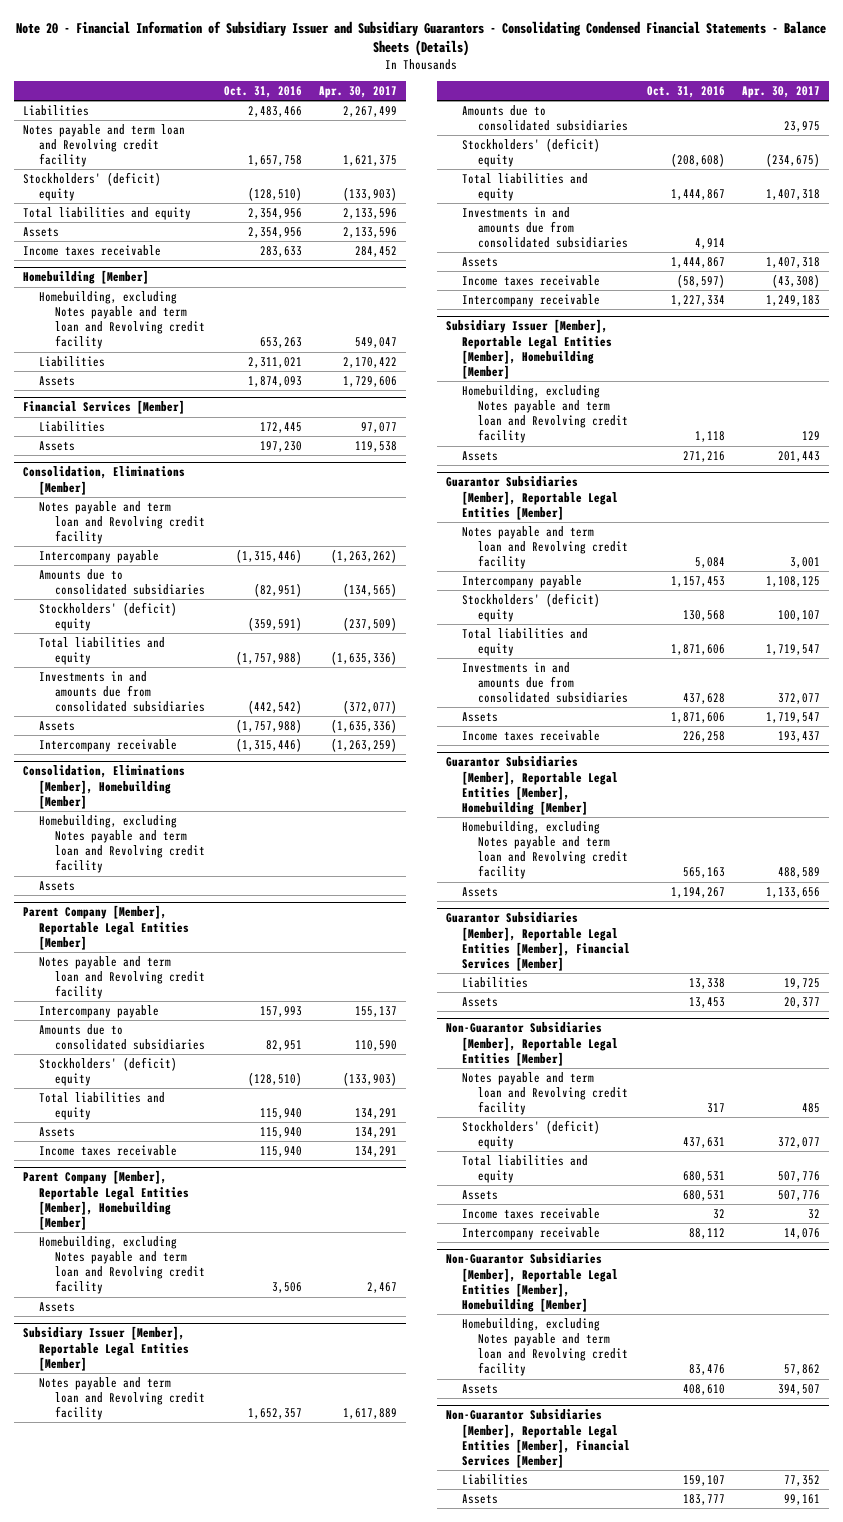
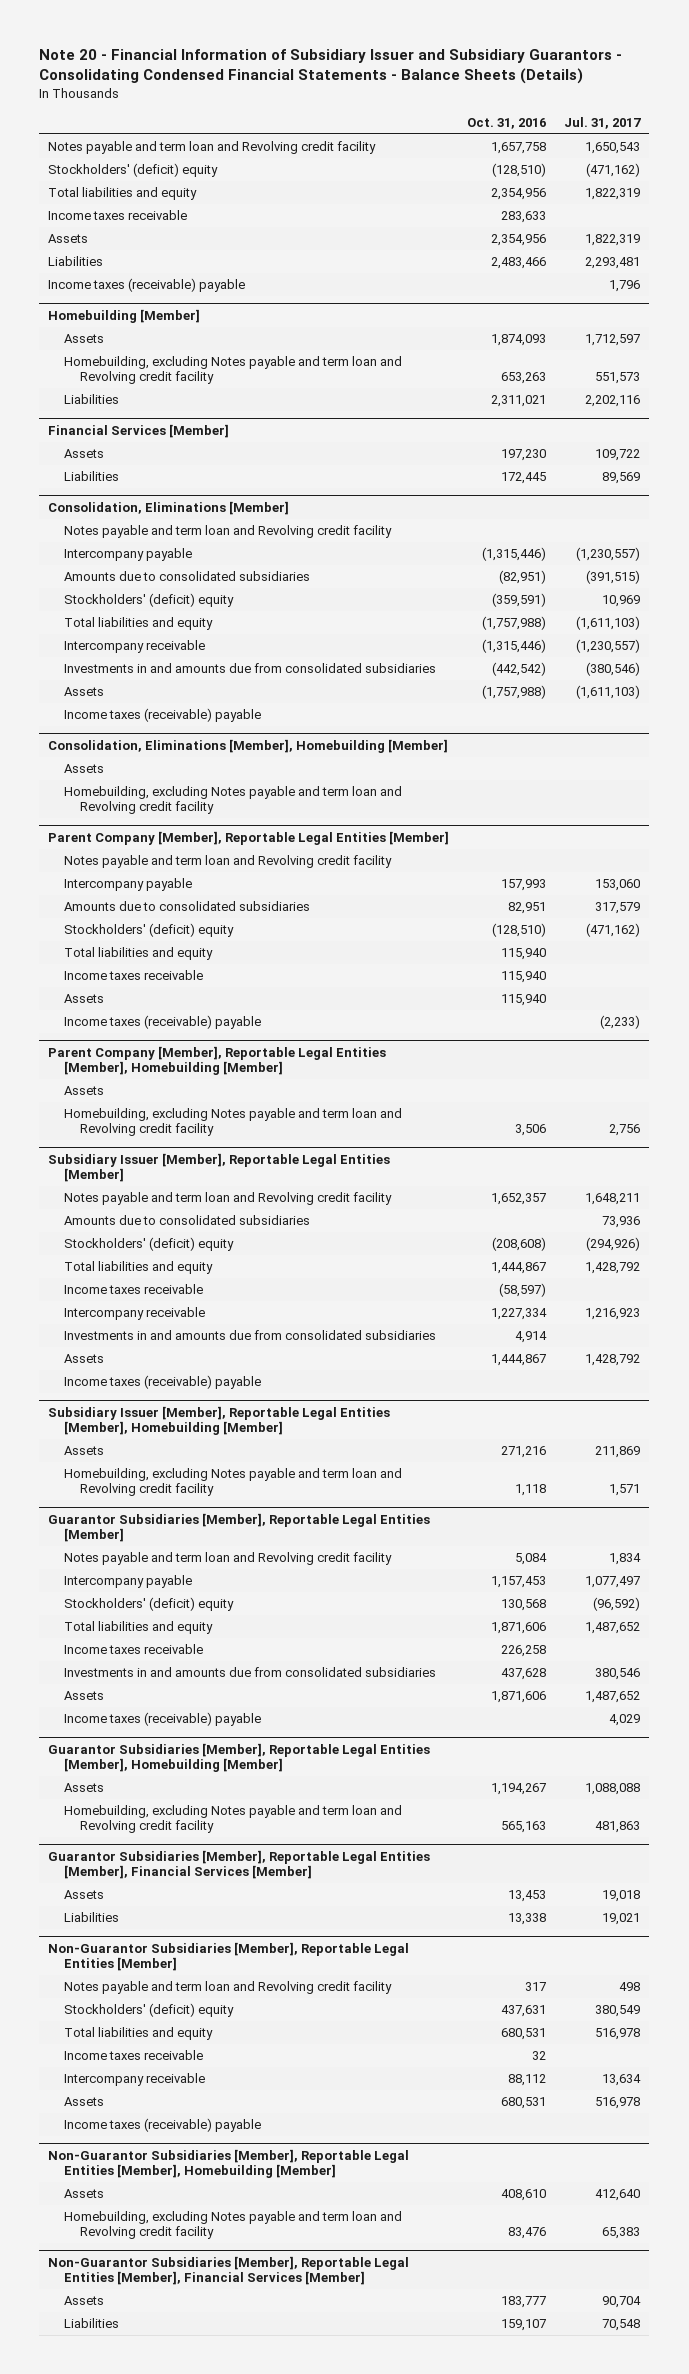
[319,86,398,99] Apr. 30, 2017 -> none
none -> [564,116,642,129] Jul. 31, 2017
[22,226,59,237] Assets -> [48,234,89,244] Assets
[22,104,89,116] Liabilities -> [48,256,104,267] Liabilities
none -> [48,278,246,293] Income taxes (receivable) payable
[38,375,75,386] Assets -> [64,334,105,344] Assets
[38,420,105,432] Liabilities -> [64,471,120,482] Liabilities
[38,738,177,752] Intercompany receivable -> [64,640,206,654] Intercompany receivable
none -> [64,708,262,723] Income taxes (receivable) payable
[38,814,206,874] Homebuilding, excluding Notes payable and term loan and Revolving credit facility -> [64,786,403,815] Homebuilding, excluding Notes payable and term loan and Revolving credit facility
[38,1126,75,1137] Assets -> [64,994,105,1004] Assets
none -> [64,1015,262,1030] Income taxes (receivable) payable
[38,1235,206,1295] Homebuilding, excluding Notes payable and term loan and Revolving credit facility -> [64,1108,403,1137] Homebuilding, excluding Notes payable and term loan and Revolving credit facility
[461,206,628,249] Investments in and amounts due from consolidated subsidiaries -> [64,1330,437,1341] Investments in and amounts due from consolidated subsidiaries
[461,256,498,267] Assets -> [64,1354,105,1364] Assets
none -> [64,1375,262,1390] Income taxes (receivable) payable
[461,384,628,444] Homebuilding, excluding Notes payable and term loan and Revolving credit facility -> [64,1468,403,1497] Homebuilding, excluding Notes payable and term loan and Revolving credit facility
[461,729,600,741] Income taxes receivable -> [64,1644,204,1655] Income taxes receivable
none -> [64,1712,262,1727] Income taxes (receivable) payable
[461,820,628,880] Homebuilding, excluding Notes payable and term loan and Revolving credit facility -> [64,1805,403,1834] Homebuilding, excluding Notes payable and term loan and Revolving credit facility
[461,976,528,988] Liabilities -> [64,1912,120,1923] Liabilities
[461,1189,498,1200] Assets -> [64,2097,105,2107] Assets
none -> [64,2118,262,2133] Income taxes (receivable) payable
[461,1317,628,1377] Homebuilding, excluding Notes payable and term loan and Revolving credit facility -> [64,2211,403,2240] Homebuilding, excluding Notes payable and term loan and Revolving credit facility
[461,1473,528,1485] Liabilities -> [64,2318,120,2329] Liabilities

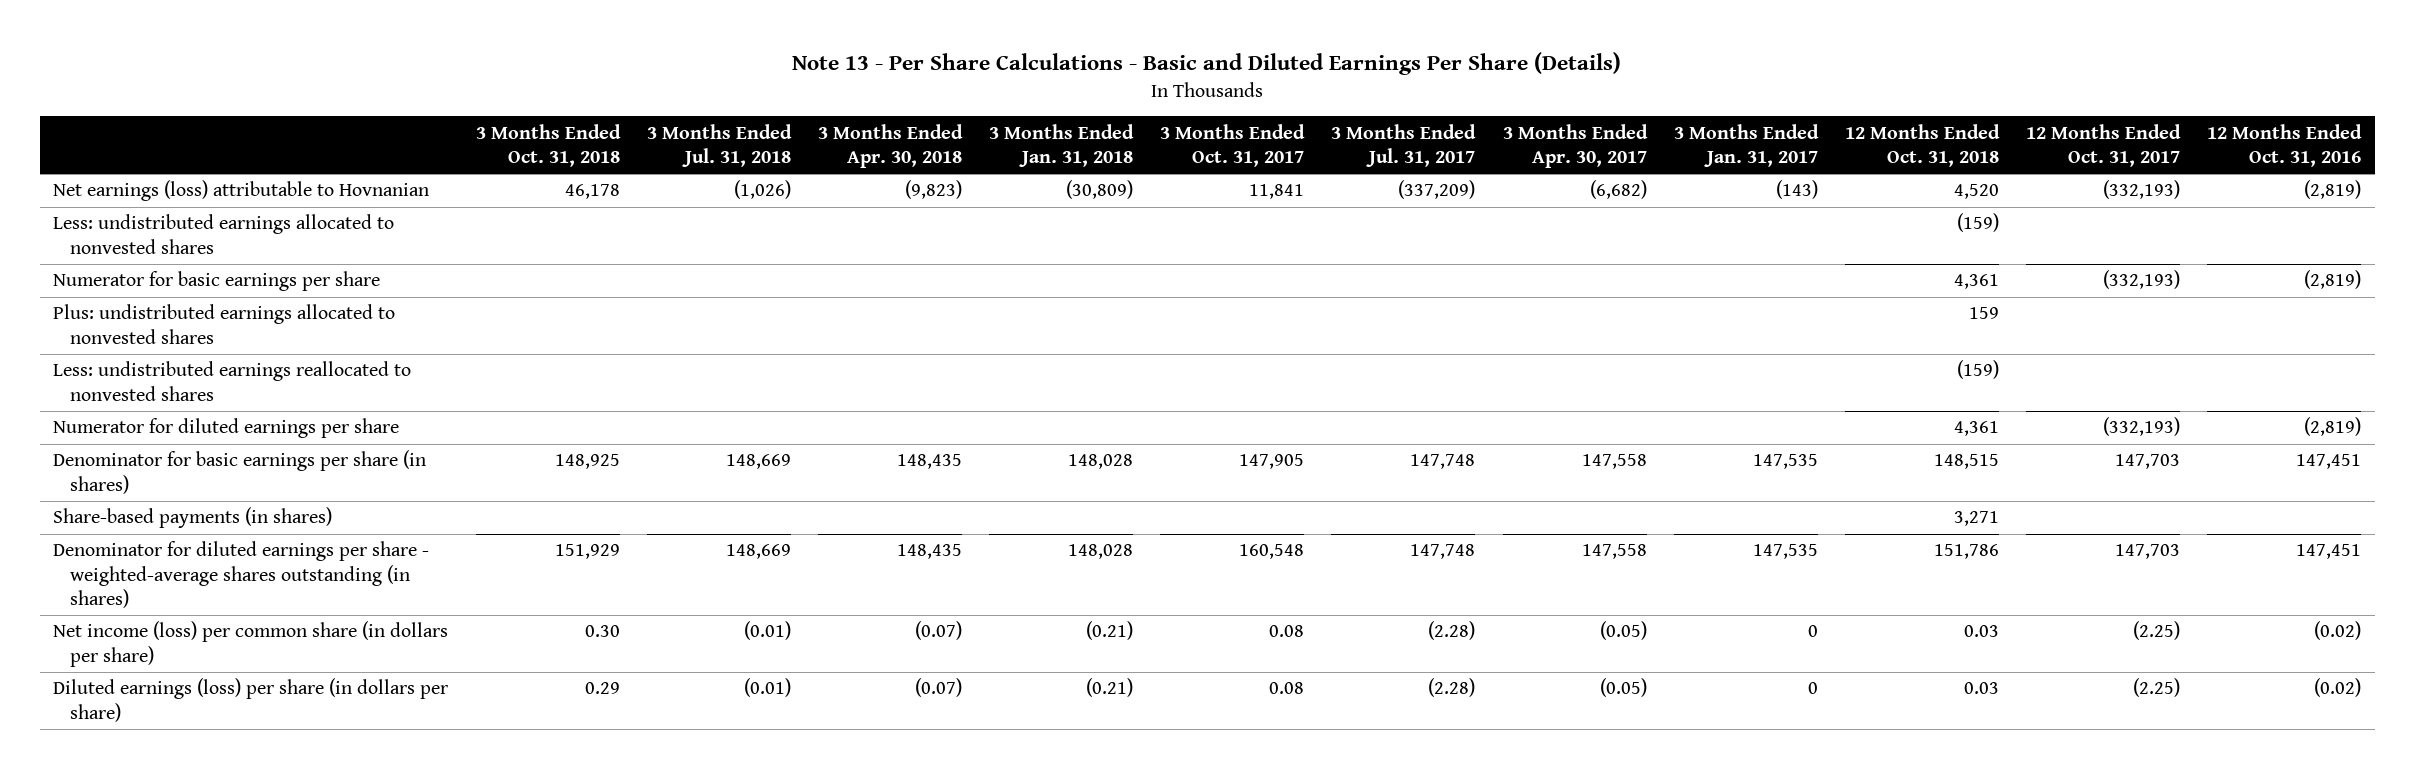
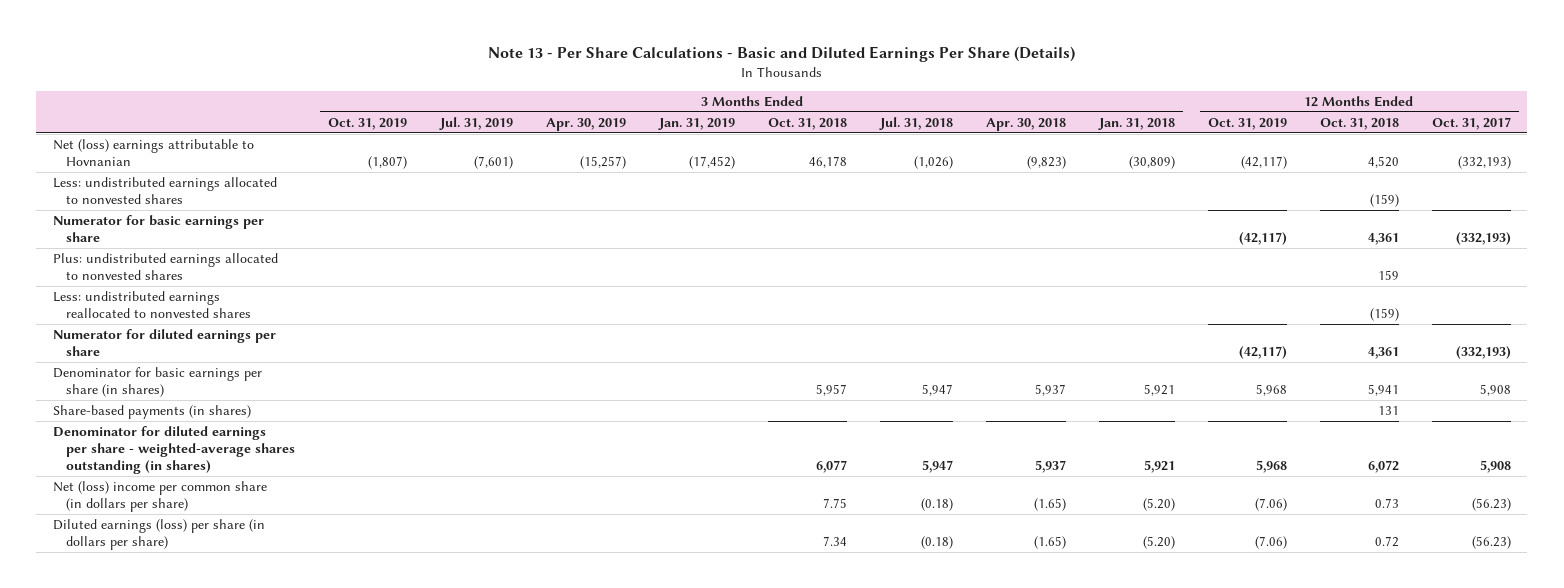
[1160,123,1306,168] 3 Months Ended Oct. 31, 2017 -> none
[1331,123,1477,168] 3 Months Ended Jul. 31, 2017 -> none
[1502,123,1648,169] 3 Months Ended Apr. 30, 2017 -> none
[1673,123,1819,168] 3 Months Ended Jan. 31, 2017 -> none
[2207,123,2363,168] 12 Months Ended Oct. 31, 2016 -> none
none -> [328,117,408,130] Oct. 31, 2019
none -> [439,116,514,130] Jul. 31, 2019
none -> [546,117,627,131] Apr. 30, 2019
none -> [658,117,736,130] Jan. 31, 2019
none -> [1207,117,1287,130] Oct. 31, 2019
[53,180,430,202] Net earnings (loss) attributable to Hovnanian -> [52,138,254,166] Net (loss) earnings attributable to Hovnanian
[554,454,620,470] 148,925 -> [816,383,848,396] 5,957
[725,454,791,470] 148,669 -> [921,383,953,396] 5,947
[896,454,962,470] 148,435 -> [1034,383,1066,396] 5,937
[1068,454,1134,470] 148,028 -> [1143,383,1175,396] 5,921
[1933,454,1999,470] 148,515 -> [1367,383,1399,396] 5,941
[2115,454,2181,470] 147,703 -> [1479,383,1511,396] 5,908
[1953,511,1999,527] 3,271 -> [1377,405,1399,415] 131
[554,544,620,560] 151,929 -> [816,459,848,473] 6,077
[725,544,791,560] 148,669 -> [921,459,953,473] 5,947
[896,544,962,560] 148,435 -> [1034,459,1066,473] 5,937
[1068,544,1134,560] 148,028 -> [1143,459,1175,473] 5,921
[1933,544,1999,560] 151,786 -> [1367,459,1399,473] 6,072
[2115,544,2181,560] 147,703 -> [1479,459,1511,473] 5,908
[53,621,449,667] Net income (loss) per common share (in dollars per share) -> [52,480,267,512] Net (loss) income per common share (in dollars per share)
[584,625,620,638] 0.30 -> [823,497,848,508] 7.75
[743,621,791,641] (0.01) -> [920,497,953,511] (0.18)
[914,621,962,641] (0.07) -> [1033,497,1066,511] (1.65)
[1086,621,1134,641] (0.21) -> [1142,497,1175,511] (5.20)
[1963,625,1999,638] 0.03 -> [1374,497,1399,508] 0.73
[2133,621,2181,641] (2.25) -> [1471,497,1511,511] (56.23)
[584,682,620,695] 0.29 -> [823,535,848,546] 7.34
[743,678,791,698] (0.01) -> [920,535,953,549] (0.18)
[914,678,962,698] (0.07) -> [1033,535,1066,549] (1.65)
[1086,678,1134,698] (0.21) -> [1142,535,1175,549] (5.20)
[1963,682,1999,695] 0.03 -> [1374,535,1399,547] 0.72
[2133,678,2181,698] (2.25) -> [1471,535,1511,549] (56.23)

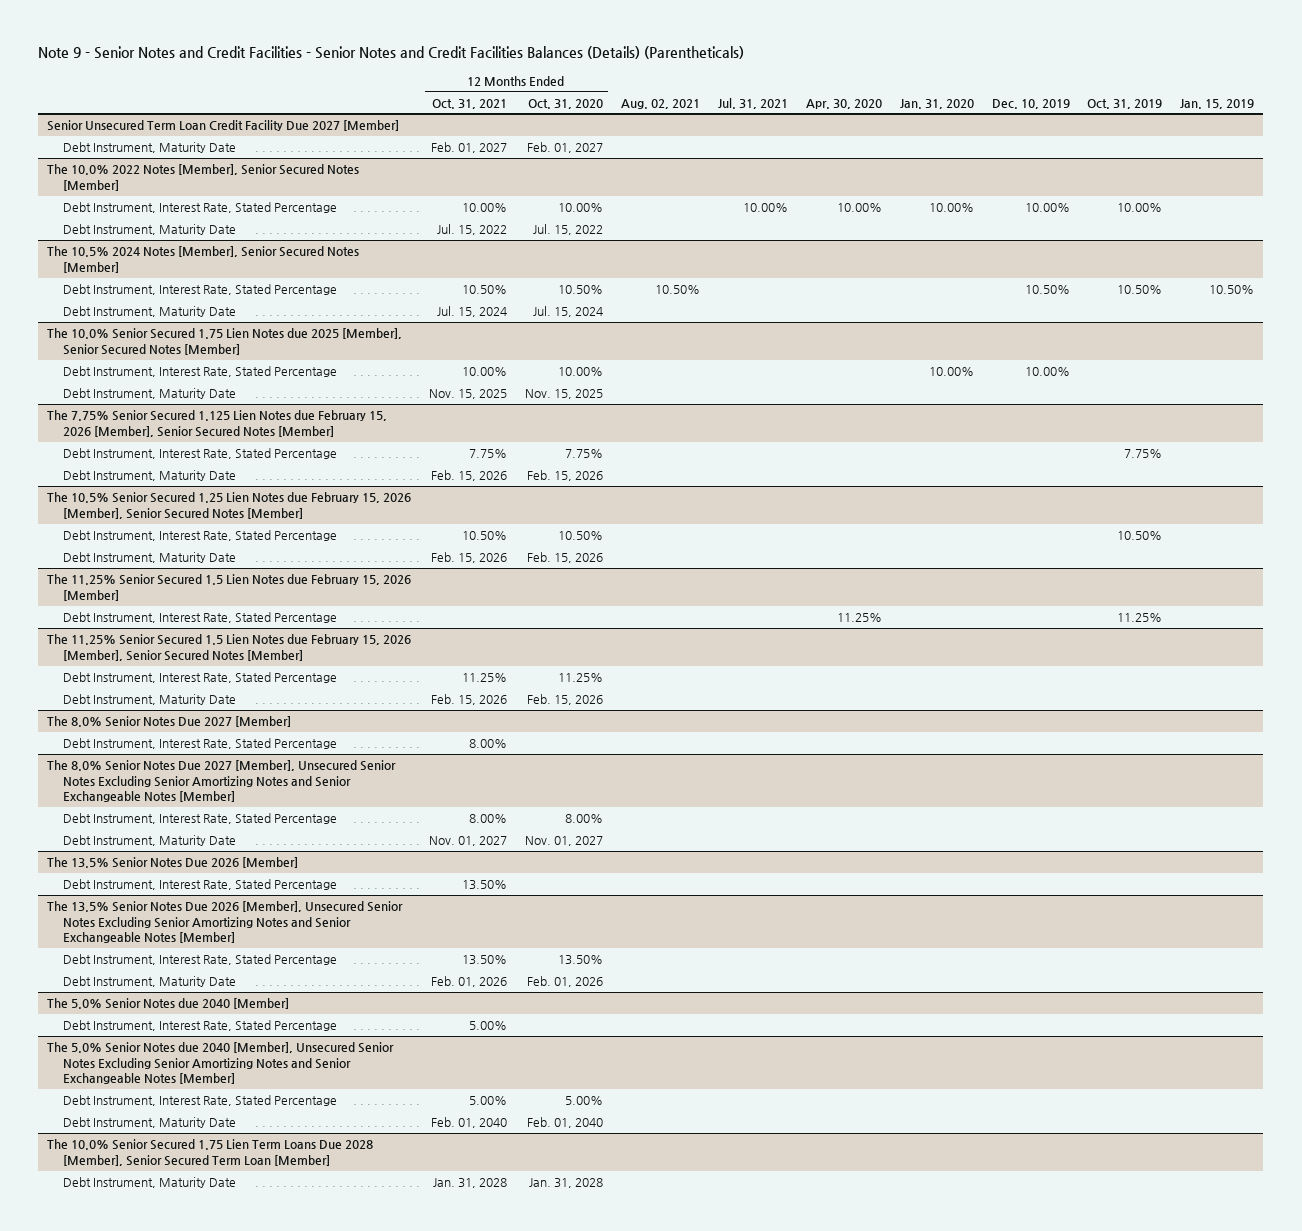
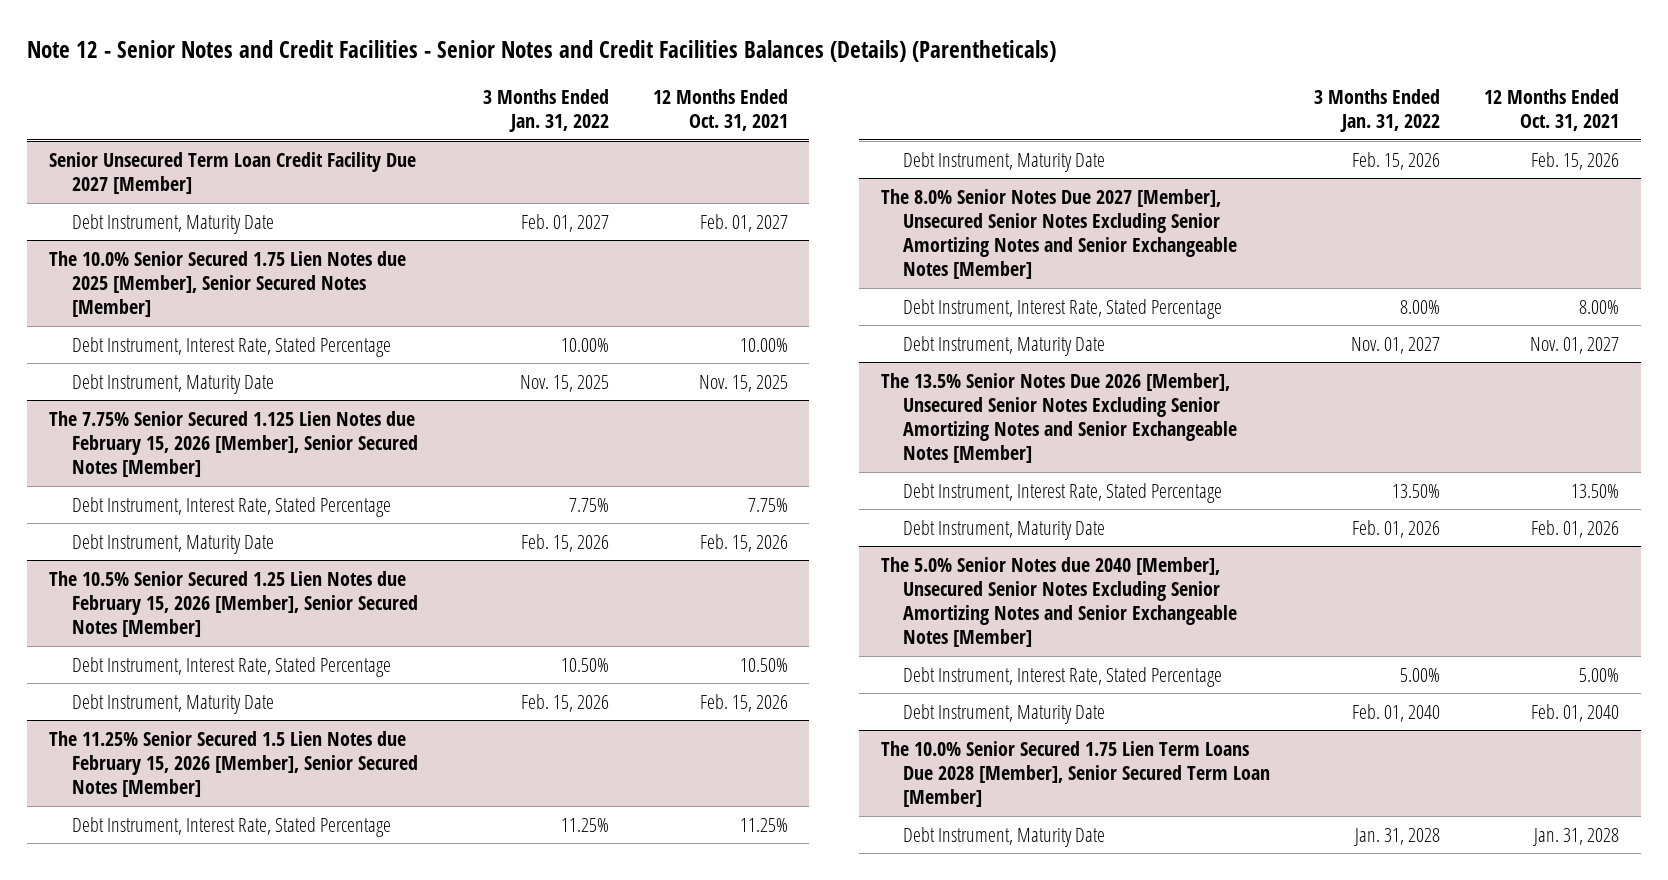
[38,46,745,60] Note 9 - Senior Notes and Credit Facilities - Senior Notes and Credit Facilities Balances (Details) (Parentheticals) -> [27,40,1057,63] Note 12 - Senior Notes and Credit Facilities - Senior Notes and Credit Facilities Balances (Details) (Parentheticals)
[528,98,604,109] Oct. 31, 2020 -> none
[620,98,700,109] Aug. 02, 2021 -> none
[717,97,788,109] Jul. 31, 2021 -> none
[805,98,882,109] Apr. 30, 2020 -> none
[899,98,974,109] Jan. 31, 2020 -> none
[991,98,1070,109] Dec. 10, 2019 -> none
[1087,98,1163,109] Oct. 31, 2019 -> none
[1180,98,1255,109] Jan. 15, 2019 -> none
none -> [482,88,609,132] 3 Months Ended Jan. 31, 2022
[47,164,360,191] The 10.0% 2022 Notes [Member], Senior Secured Notes [Member] -> none
[63,202,338,214] Debt Instrument, Interest Rate, Stated Percentage -> none
[63,224,237,236] Debt Instrument, Maturity Date -> none
[47,246,360,273] The 10.5% 2024 Notes [Member], Senior Secured Notes [Member] -> none
[63,284,338,296] Debt Instrument, Interest Rate, Stated Percentage -> none
[63,306,237,318] Debt Instrument, Maturity Date -> none
[47,574,412,601] The 11.25% Senior Secured 1.5 Lien Notes due February 15, 2026 [Member] -> none
[63,612,338,624] Debt Instrument, Interest Rate, Stated Percentage -> none
[47,716,292,728] The 8.0% Senior Notes Due 2027 [Member] -> none
[63,738,338,750] Debt Instrument, Interest Rate, Stated Percentage -> none
[47,857,299,869] The 13.5% Senior Notes Due 2026 [Member] -> none
[63,879,338,891] Debt Instrument, Interest Rate, Stated Percentage -> none
[47,998,290,1010] The 5.0% Senior Notes due 2040 [Member] -> none
[63,1020,338,1032] Debt Instrument, Interest Rate, Stated Percentage -> none

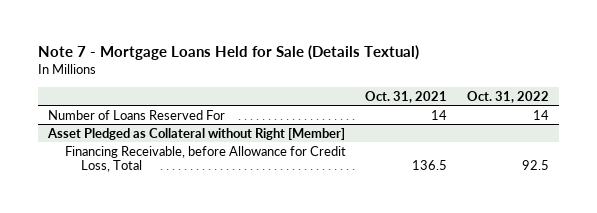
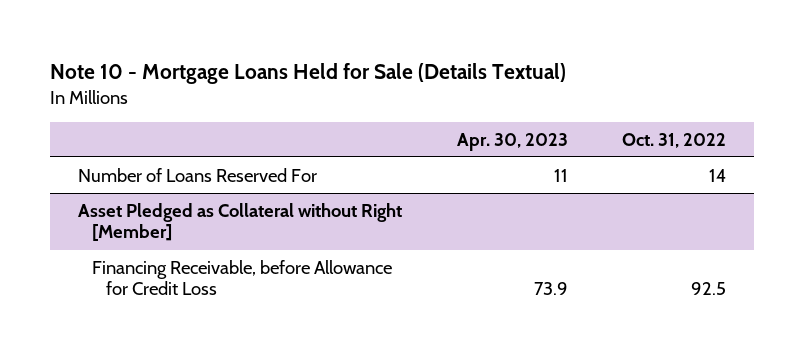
[37,45,419,61] Note 7 - Mortgage Loans Held for Sale (Details Textual) -> [50,62,567,84] Note 10 - Mortgage Loans Held for Sale (Details Textual)
[365,90,448,103] Oct. 31, 2021 -> none
none -> [456,132,568,151] Apr. 30, 2023
[64,145,346,173] Financing Receivable, before Allowance for Credit Loss, Total -> [91,259,392,296] Financing Receivable, before Allowance for Credit Loss

